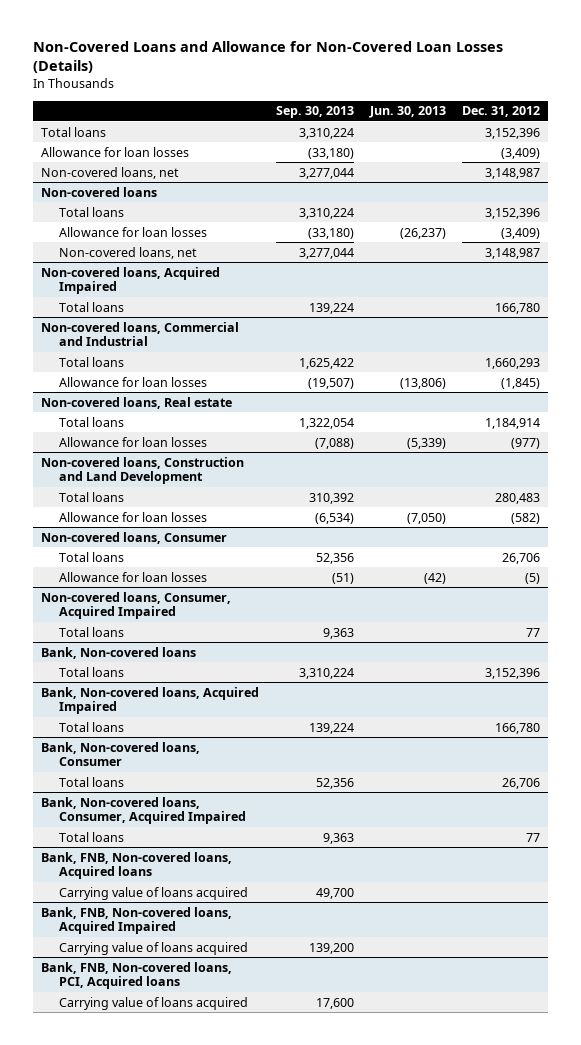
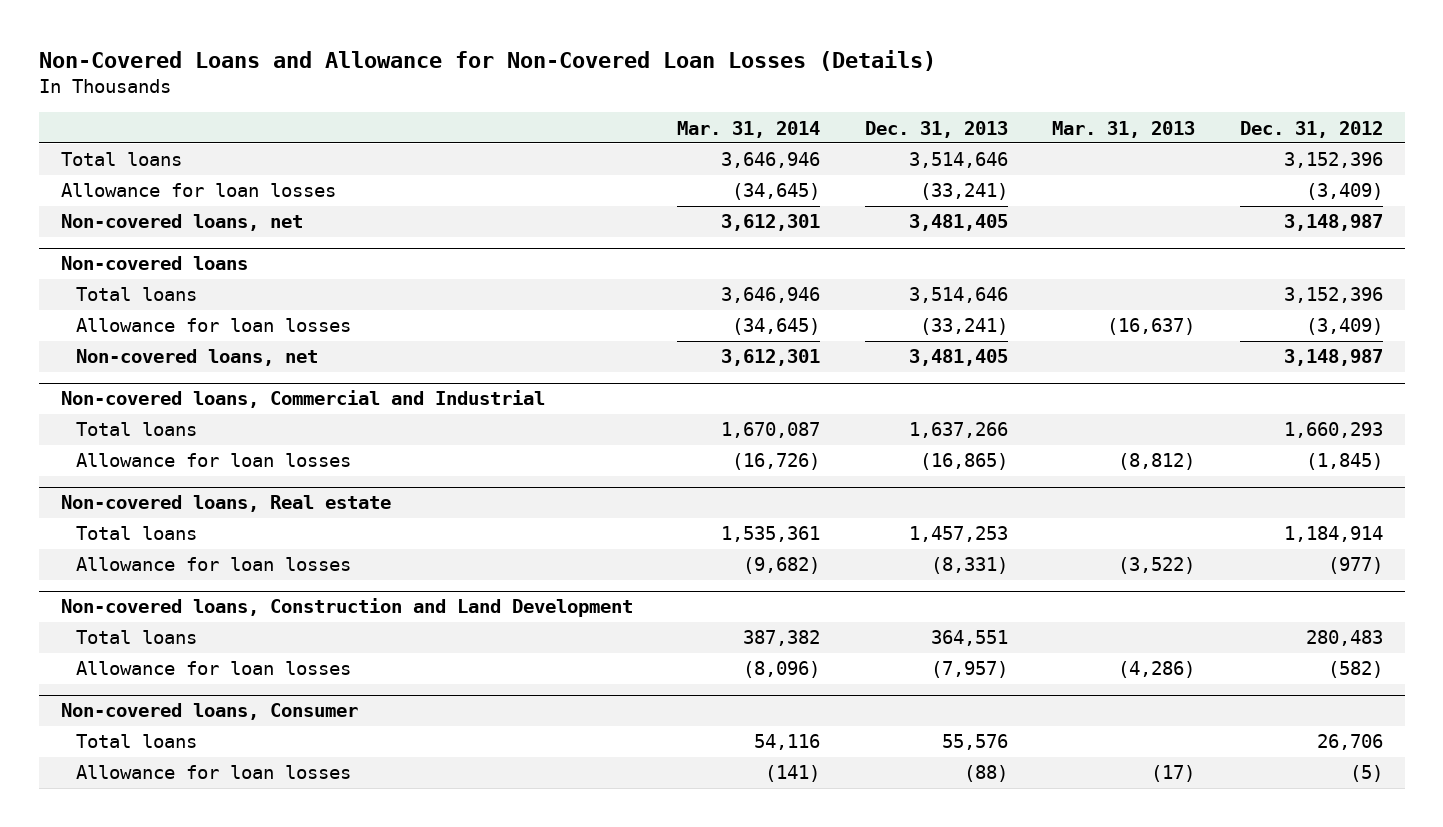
[275,106,354,119] Sep. 30, 2013 -> none
[368,106,446,119] Jun. 30, 2013 -> none
none -> [677,120,821,138] Mar. 31, 2014
none -> [864,120,1008,138] Dec. 31, 2013
none -> [1052,120,1196,138] Mar. 31, 2013
[41,266,221,295] Non-covered loans, Acquired Impaired -> none
[58,301,124,312] Total loans -> none
[41,591,232,620] Non-covered loans, Consumer, Acquired Impaired -> none
[58,626,124,637] Total loans -> none
[41,646,197,659] Bank, Non-covered loans -> none
[58,666,124,677] Total loans -> none
[41,686,260,715] Bank, Non-covered loans, Acquired Impaired -> none
[58,721,124,732] Total loans -> none
[41,741,201,767] Bank, Non-covered loans, Consumer -> none
[58,776,124,787] Total loans -> none
[41,796,246,825] Bank, Non-covered loans, Consumer, Acquired Impaired -> none
[58,831,124,842] Total loans -> none
[41,851,233,880] Bank, FNB, Non-covered loans, Acquired loans -> none
[58,886,248,900] Carrying value of loans acquired -> none
[41,906,233,935] Bank, FNB, Non-covered loans, Acquired Impaired -> none
[58,941,248,955] Carrying value of loans acquired -> none
[41,961,233,990] Bank, FNB, Non-covered loans, PCI, Acquired loans -> none
[58,996,248,1010] Carrying value of loans acquired -> none

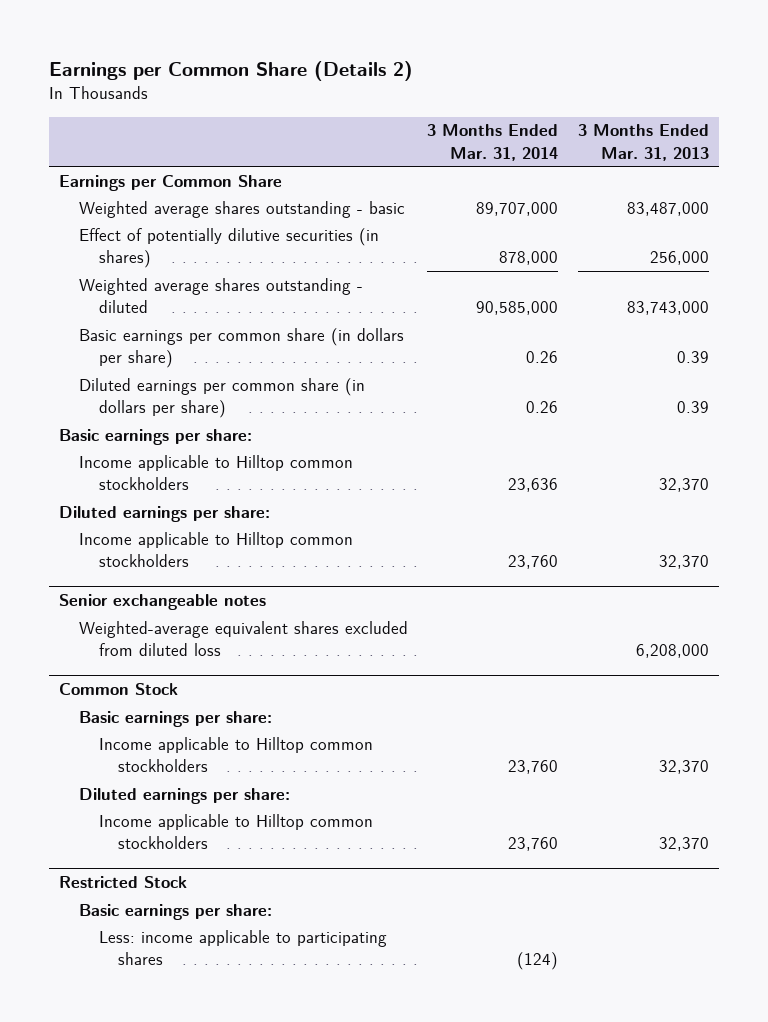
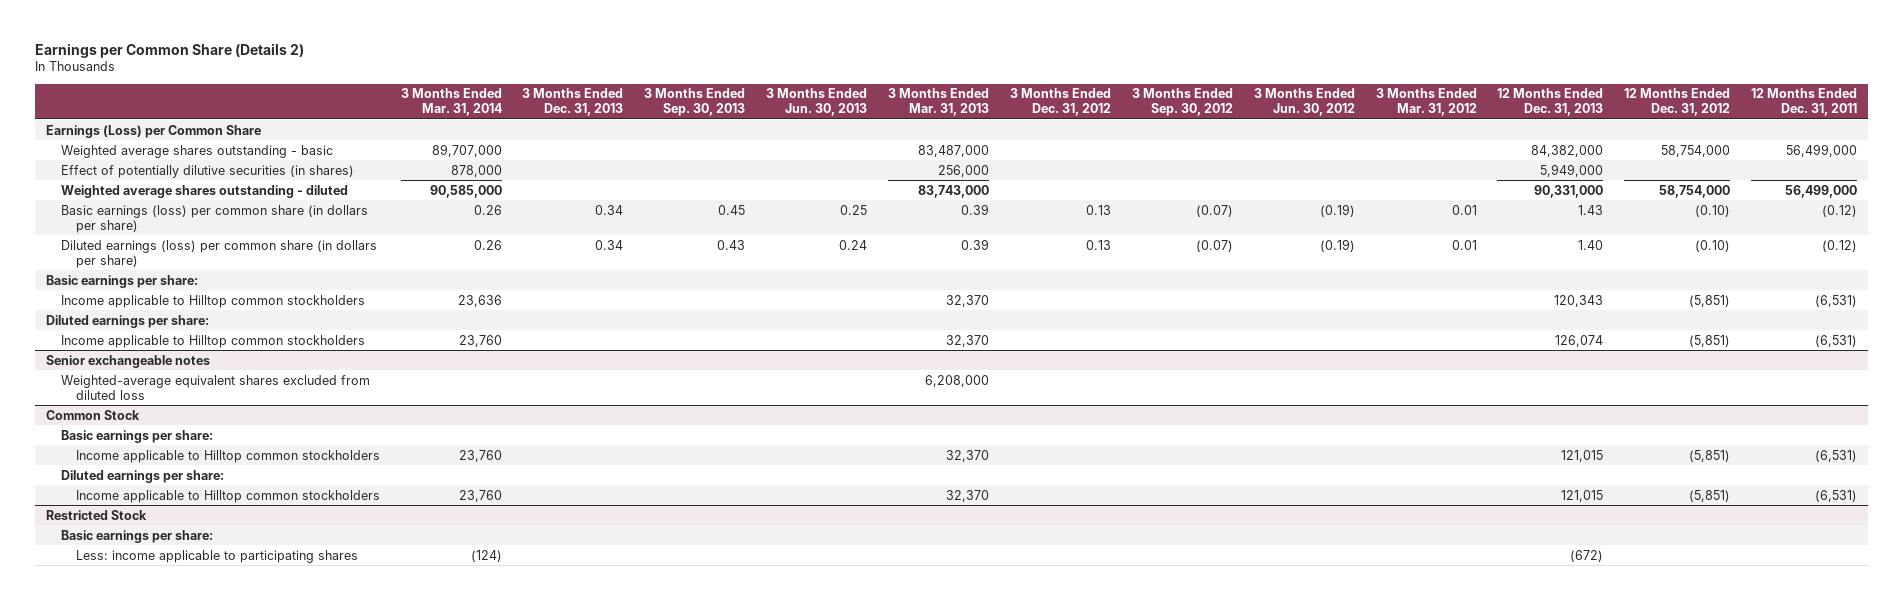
none -> [522,88,624,117] 3 Months Ended Dec. 31, 2013
none -> [644,88,746,117] 3 Months Ended Sep. 30, 2013
none -> [766,88,868,117] 3 Months Ended Jun. 30, 2013
none -> [1009,88,1111,117] 3 Months Ended Dec. 31, 2012
none -> [1131,88,1233,117] 3 Months Ended Sep. 30, 2012
none -> [1253,88,1355,117] 3 Months Ended Jun. 30, 2012
none -> [1375,88,1477,117] 3 Months Ended Mar. 31, 2012
none -> [1497,88,1604,117] 12 Months Ended Dec. 31, 2013
none -> [1624,88,1731,117] 12 Months Ended Dec. 31, 2012
none -> [1751,88,1858,117] 12 Months Ended Dec. 31, 2011
[59,174,283,191] Earnings per Common Share -> [45,124,261,138] Earnings (Loss) per Common Share
[78,327,404,369] Basic earnings per common share (in dollars per share) -> [60,204,368,233] Basic earnings (loss) per common share (in dollars per share)
[78,377,365,419] Diluted earnings per common share (in dollars per share) -> [60,239,377,268] Diluted earnings (loss) per common share (in dollars per share)

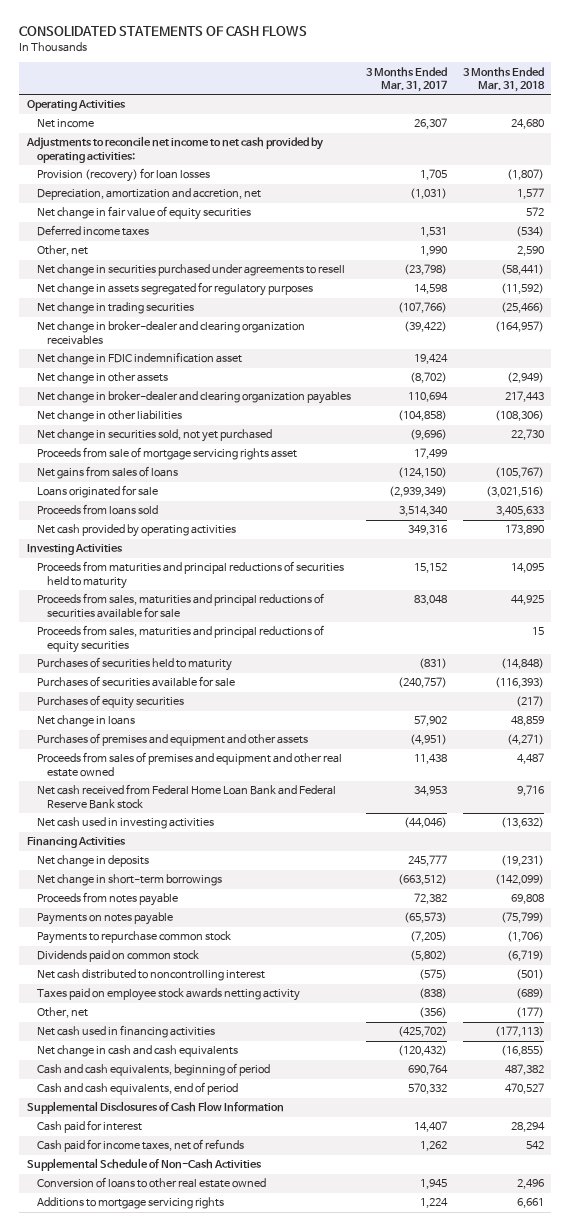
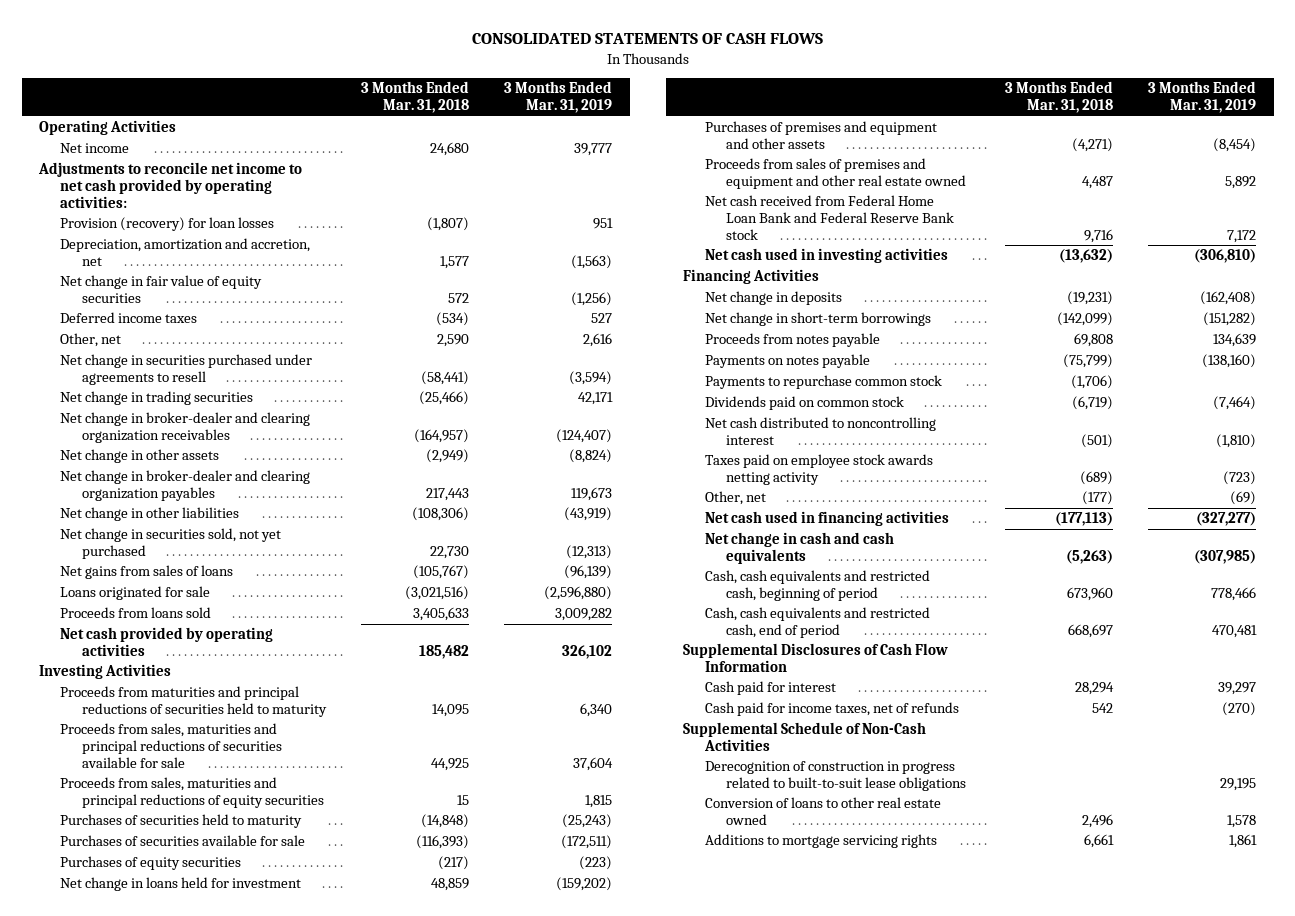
[366,66,448,92] 3 Months Ended Mar. 31, 2017 -> none
none -> [504,81,613,114] 3 Months Ended Mar. 31, 2019
[37,282,314,297] Net change in assets segregated for regulatory purposes -> none
[37,352,243,366] Net change in FDIC indemnification asset -> none
[37,447,298,461] Proceeds from sale of mortgage servicing rights asset -> none
[504,524,544,536] 173,890 -> [418,645,469,660] 185,482
[37,715,136,728] Net change in loans -> [60,877,302,892] Net change in loans held for investment
[500,1045,544,1057] (16,855) -> [1065,550,1113,565] (5,263)
[37,1063,271,1077] Cash and cash equivalents, beginning of period -> [704,570,930,602] Cash, cash equivalents and restricted cash, beginning of period
[504,1064,544,1076] 487,382 -> [1066,587,1113,602] 673,960
[37,1082,239,1096] Cash and cash equivalents, end of period -> [704,607,930,639] Cash, cash equivalents and restricted cash, end of period
[504,1083,544,1095] 470,527 -> [1067,624,1113,639] 668,697
none -> [704,761,966,792] Derecognition of construction in progress related to built-to-suit lease obligations

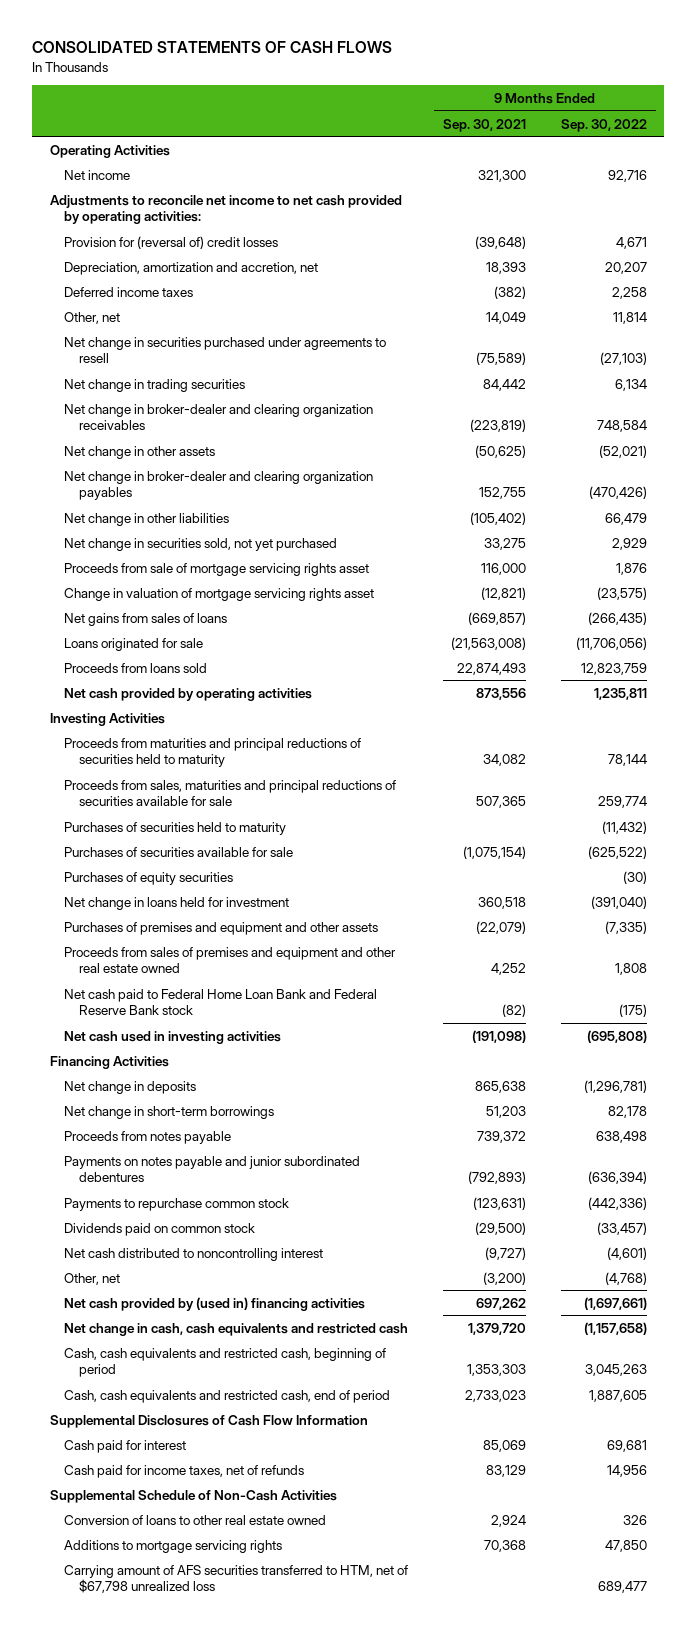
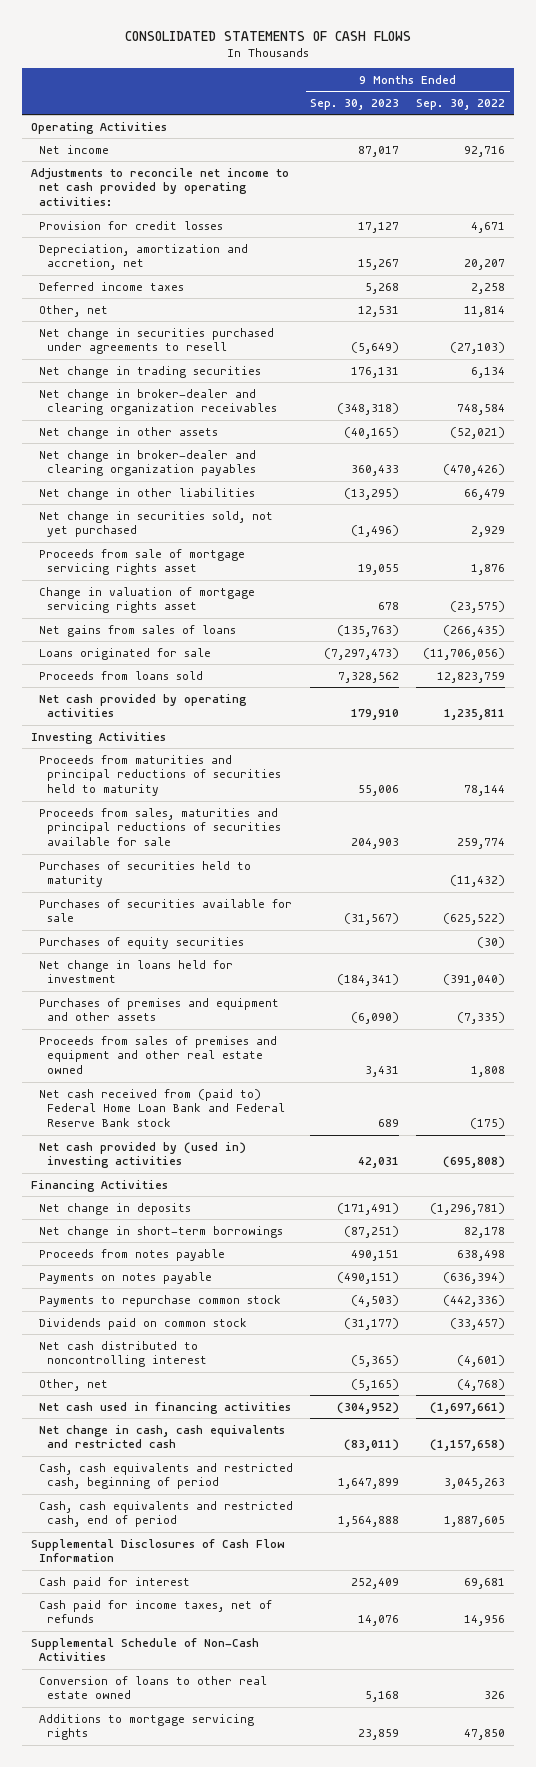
[443,118,527,132] Sep. 30, 2021 -> none
none -> [310,98,400,110] Sep. 30, 2023
[64,235,279,249] Provision for (reversal of) credit losses -> [39,220,224,230] Provision for credit losses
[64,988,378,1016] Net cash paid to Federal Home Loan Bank and Federal Reserve Bank stock -> [39,1088,286,1128] Net cash received from (paid to) Federal Home Loan Bank and Federal Reserve Bank stock
[64,1030,282,1044] Net cash used in investing activities -> [39,1141,247,1169] Net cash provided by (used in) investing activities
[64,1155,361,1183] Payments on notes payable and junior subordinated debentures -> [39,1271,213,1284] Payments on notes payable
[64,1296,366,1311] Net cash provided by (used in) financing activities -> [39,1401,292,1414] Net cash used in financing activities
[64,1564,409,1594] Carrying amount of AFS securities transferred to HTM, net of $67,798 unrealized loss -> none

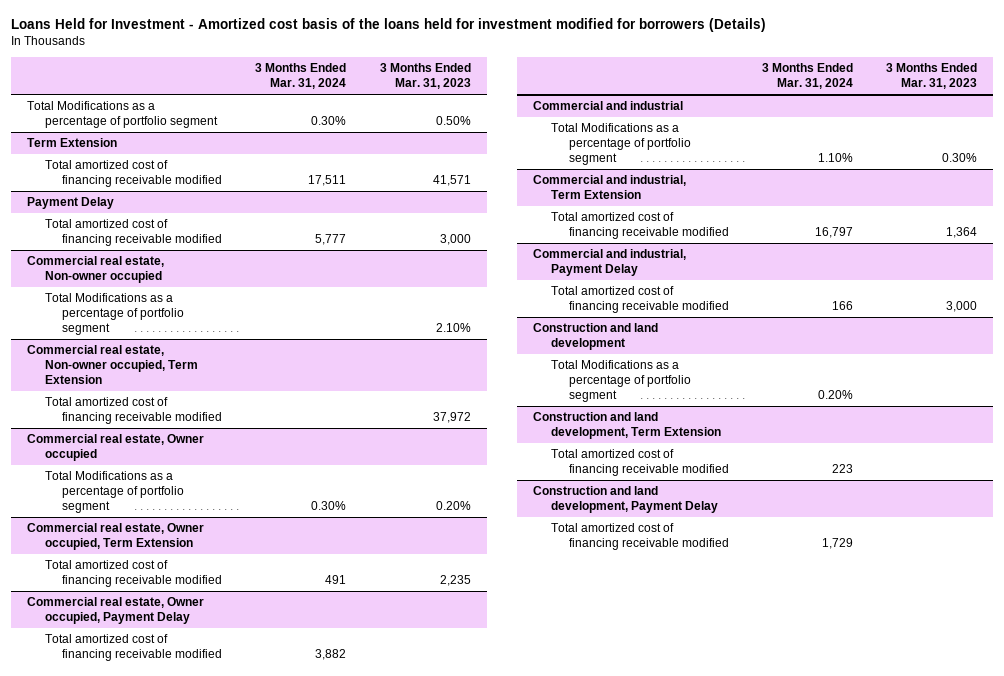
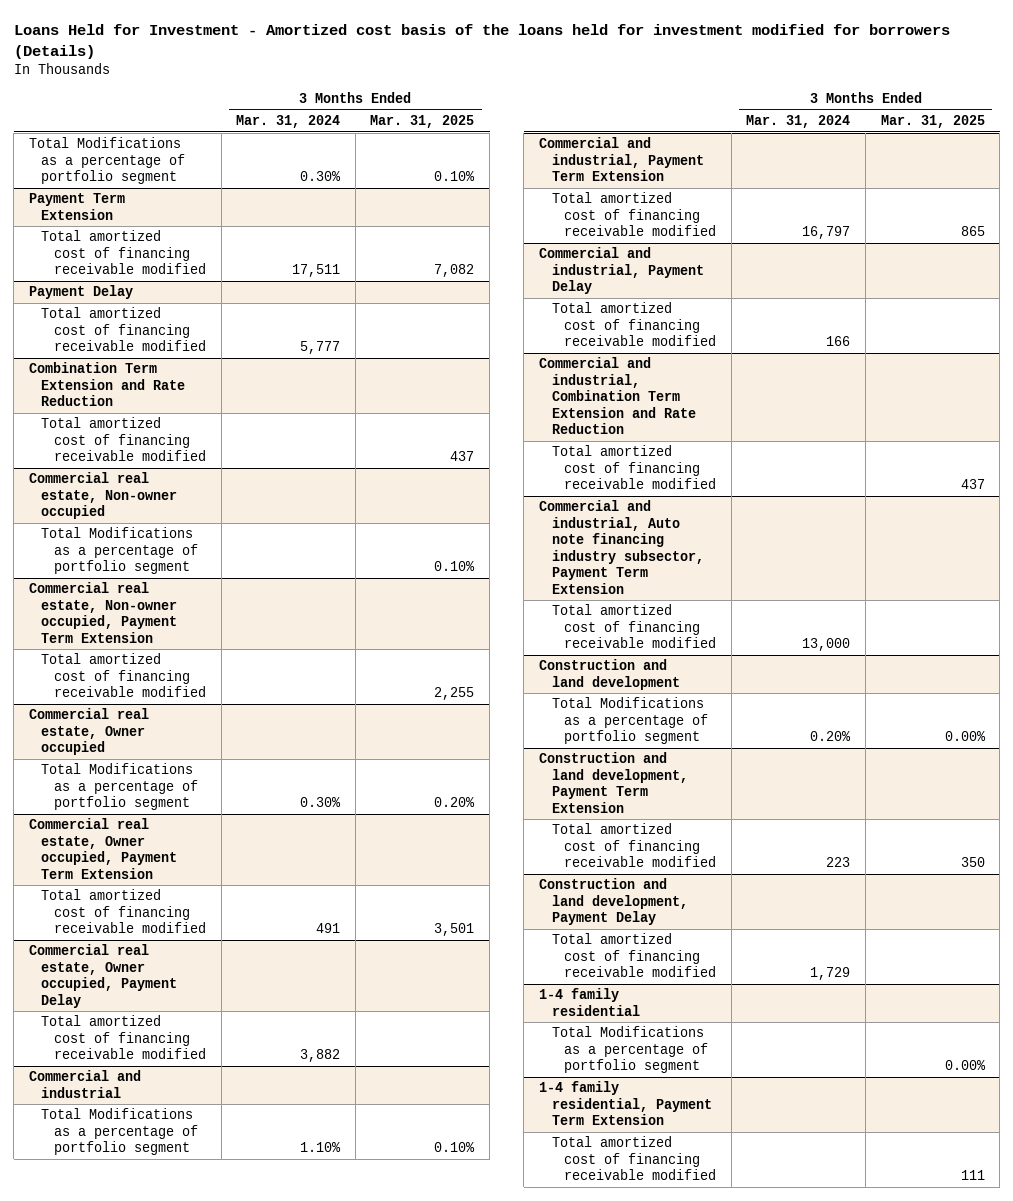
[379,63,471,90] 3 Months Ended Mar. 31, 2023 -> none
none -> [370,115,475,129] Mar. 31, 2025
[27,138,118,148] Term Extension -> [28,193,125,220] Payment Term Extension
none -> [28,362,186,407] Combination Term Extension and Rate Reduction
none -> [41,417,206,462] Total amortized cost of financing receivable modified
[27,345,198,385] Commercial real estate, Non-owner occupied, Term Extension -> [28,582,178,643] Commercial real estate, Non-owner occupied, Payment Term Extension
[27,523,205,551] Commercial real estate, Owner occupied, Term Extension -> [28,818,178,879] Commercial real estate, Owner occupied, Payment Term Extension
[533,175,687,200] Commercial and industrial, Term Extension -> [538,137,704,182] Commercial and industrial, Payment Term Extension
none -> [538,357,696,435] Commercial and industrial, Combination Term Extension and Rate Reduction
none -> [551,445,717,490] Total amortized cost of financing receivable modified
none -> [538,500,704,594] Commercial and industrial, Auto note financing industry subsector, Payment Term Extension
none -> [551,604,717,649] Total amortized cost of financing receivable modified
[533,412,722,440] Construction and land development, Term Extension -> [538,752,688,813] Construction and land development, Payment Term Extension
none -> [538,988,640,1016] 1-4 family residential
none -> [551,1026,709,1074] Total Modifications as a percentage of portfolio segment
none -> [538,1081,712,1126] 1-4 family residential, Payment Term Extension
none -> [551,1136,717,1181] Total amortized cost of financing receivable modified

